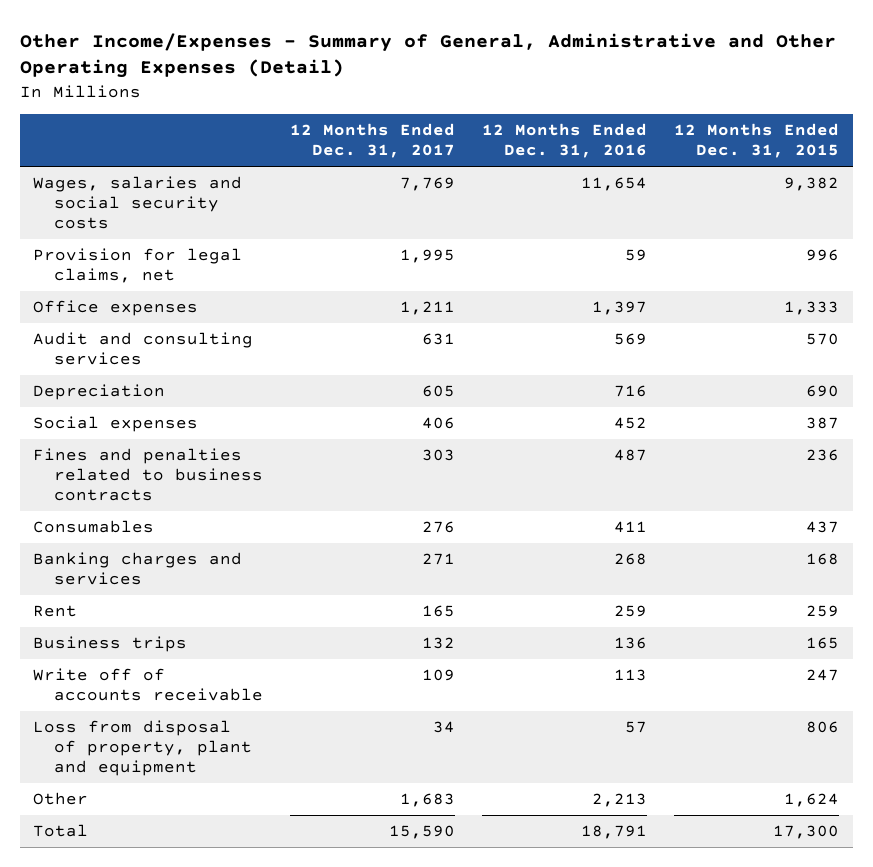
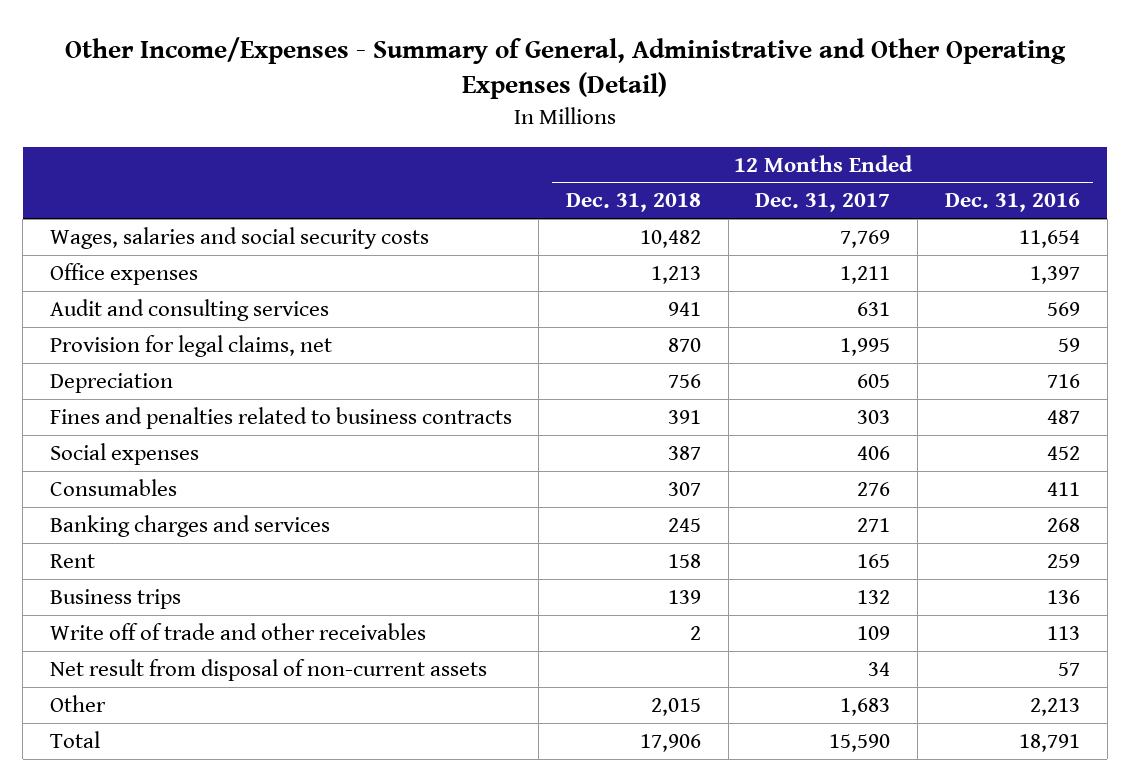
[674,123,840,159] 12 Months Ended Dec. 31, 2015 -> none
none -> [566,193,702,213] Dec. 31, 2018
[33,247,243,284] Provision for legal claims, net -> [49,334,332,357] Provision for legal claims, net
[33,415,199,432] Social expenses -> [49,442,199,465] Social expenses
[33,667,264,702] Write off of accounts receivable -> [49,622,426,640] Write off of trade and other receivables
[33,719,253,777] Loss from disposal of property, plant and equipment -> [49,658,487,681] Net result from disposal of non-current assets

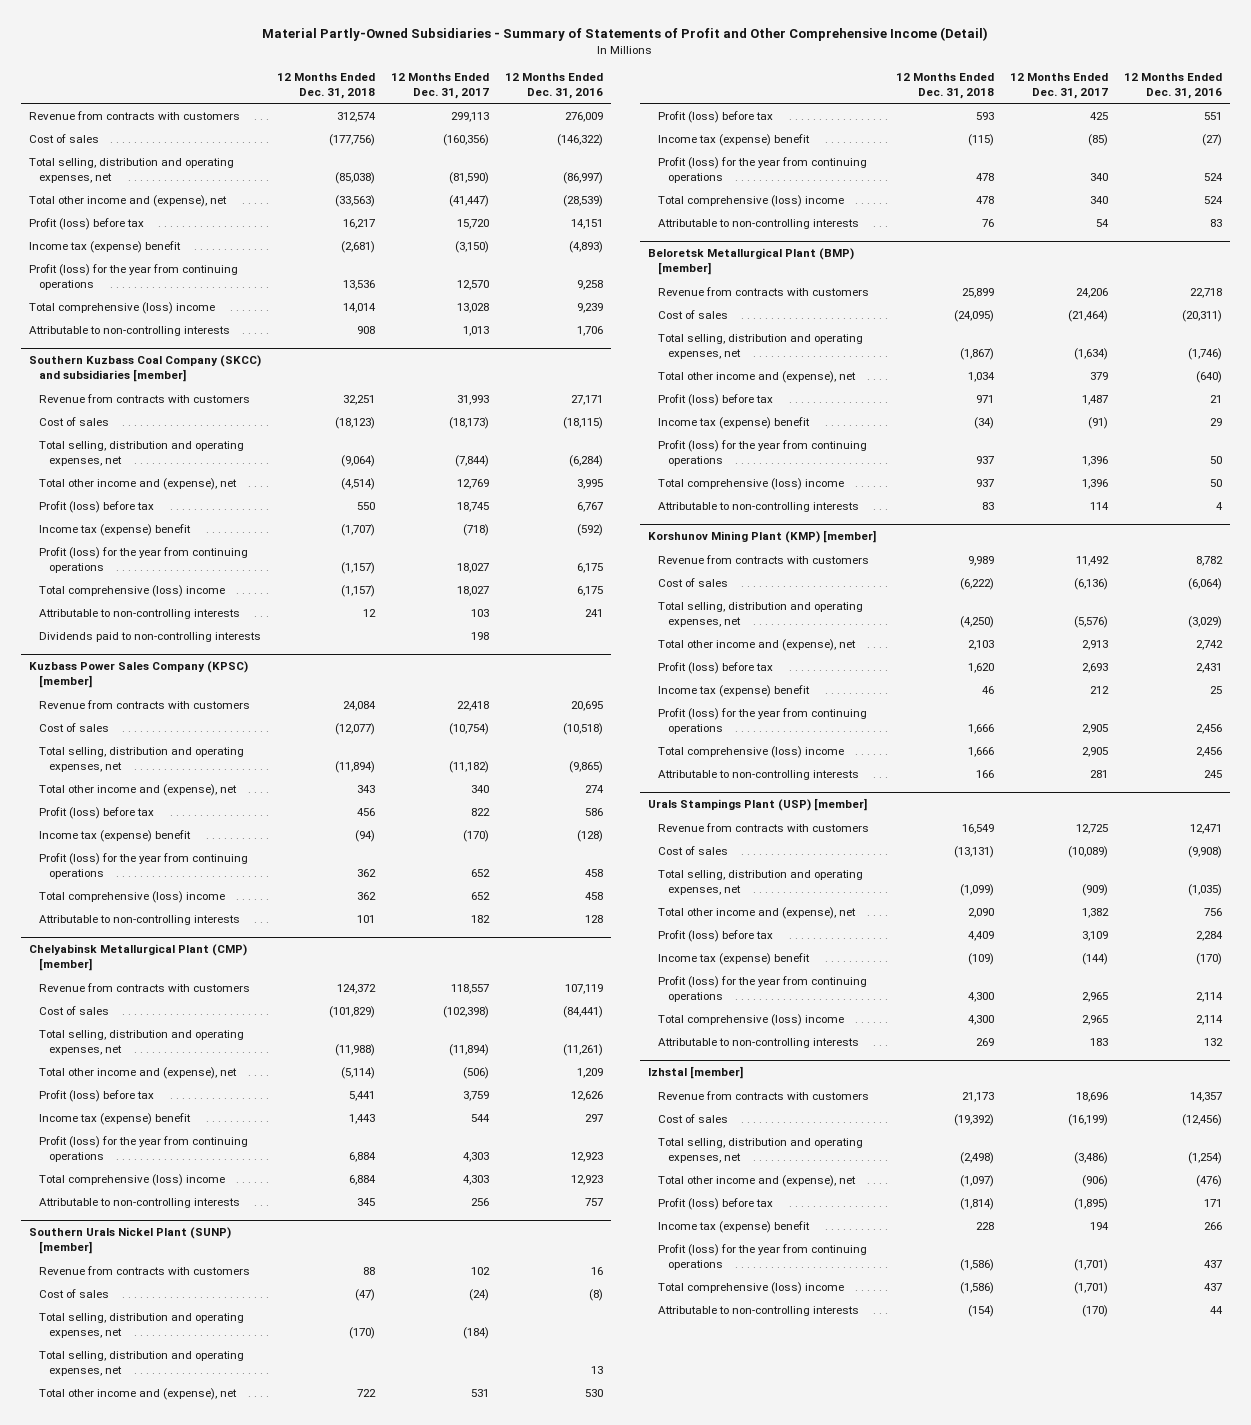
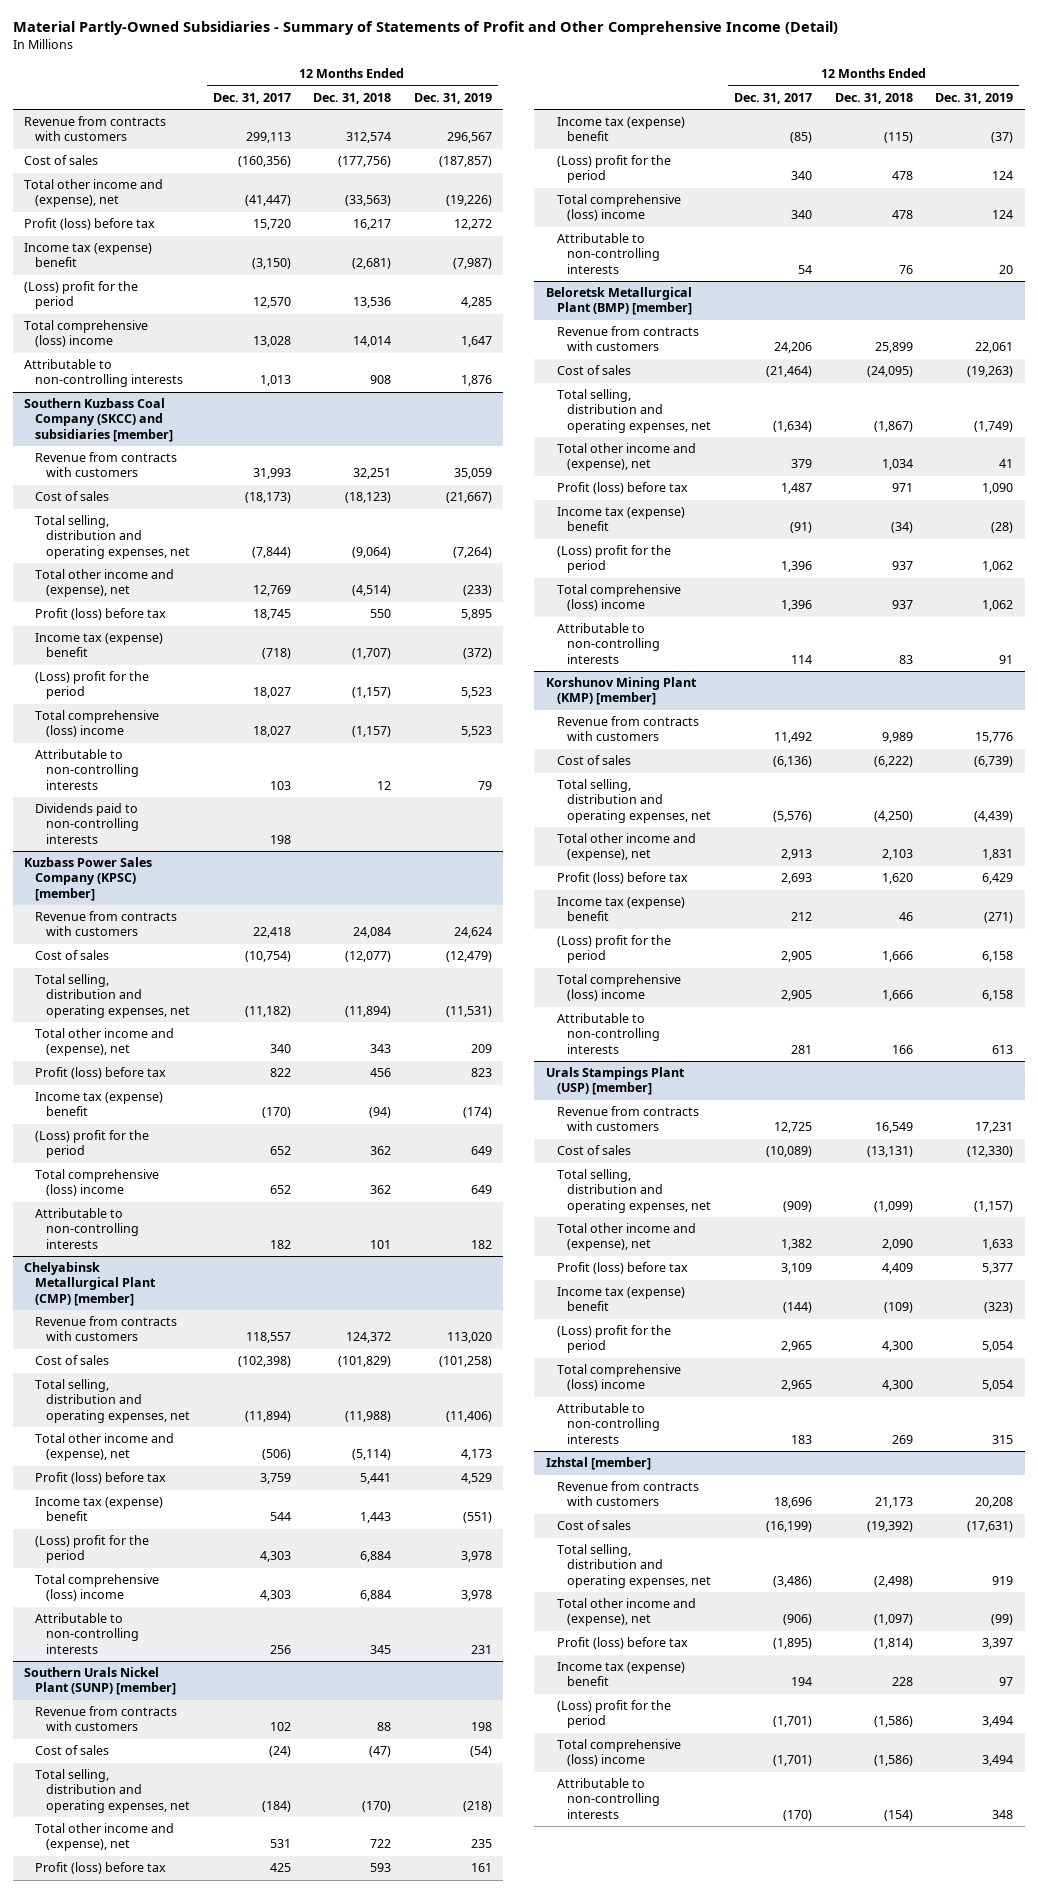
[504,73,603,99] 12 Months Ended Dec. 31, 2016 -> none
none -> [413,92,492,104] Dec. 31, 2019
[28,157,234,183] Total selling, distribution and operating expenses, net -> none
[28,263,238,290] Profit (loss) for the year from continuing operations -> [24,281,139,310] (Loss) profit for the period
[38,546,248,573] Profit (loss) for the year from continuing operations -> [35,671,150,700] (Loss) profit for the period
[38,852,248,879] Profit (loss) for the year from continuing operations -> [35,1130,150,1159] (Loss) profit for the period
[38,1135,248,1162] Profit (loss) for the year from continuing operations -> [35,1535,150,1564] (Loss) profit for the period
[38,1350,244,1376] Total selling, distribution and operating expenses, net -> none
[658,156,868,183] Profit (loss) for the year from continuing operations -> [556,155,671,184] (Loss) profit for the period
[658,439,868,466] Profit (loss) for the year from continuing operations -> [556,545,671,574] (Loss) profit for the period
[658,707,868,734] Profit (loss) for the year from continuing operations -> [556,935,671,964] (Loss) profit for the period
[658,975,868,1002] Profit (loss) for the year from continuing operations -> [556,1325,671,1354] (Loss) profit for the period
[658,1243,868,1270] Profit (loss) for the year from continuing operations -> [556,1700,671,1729] (Loss) profit for the period

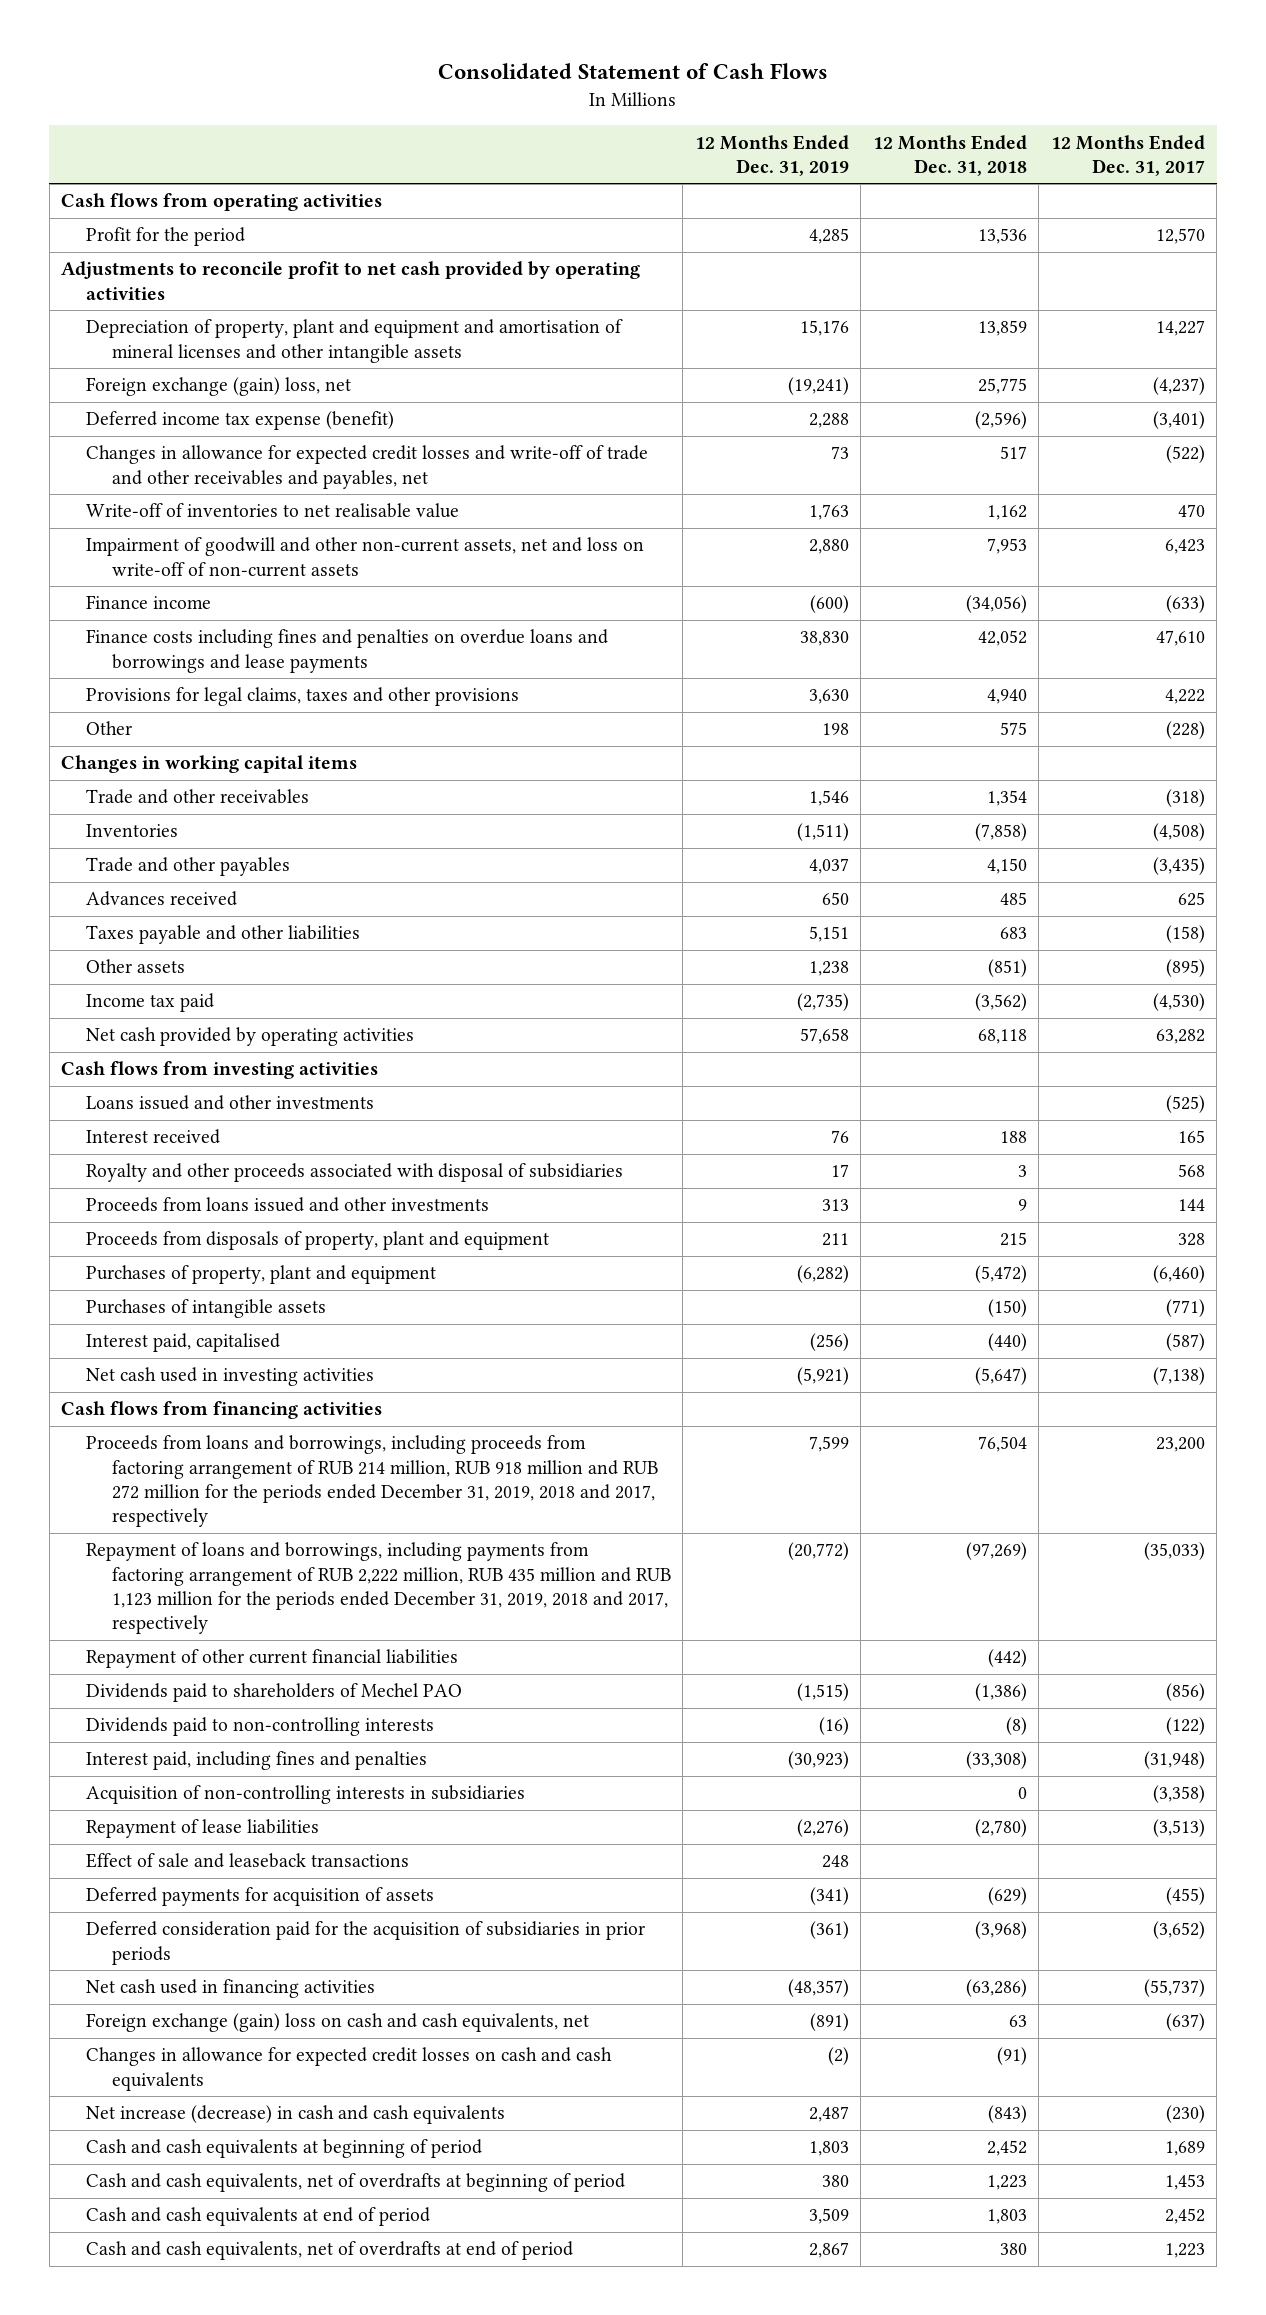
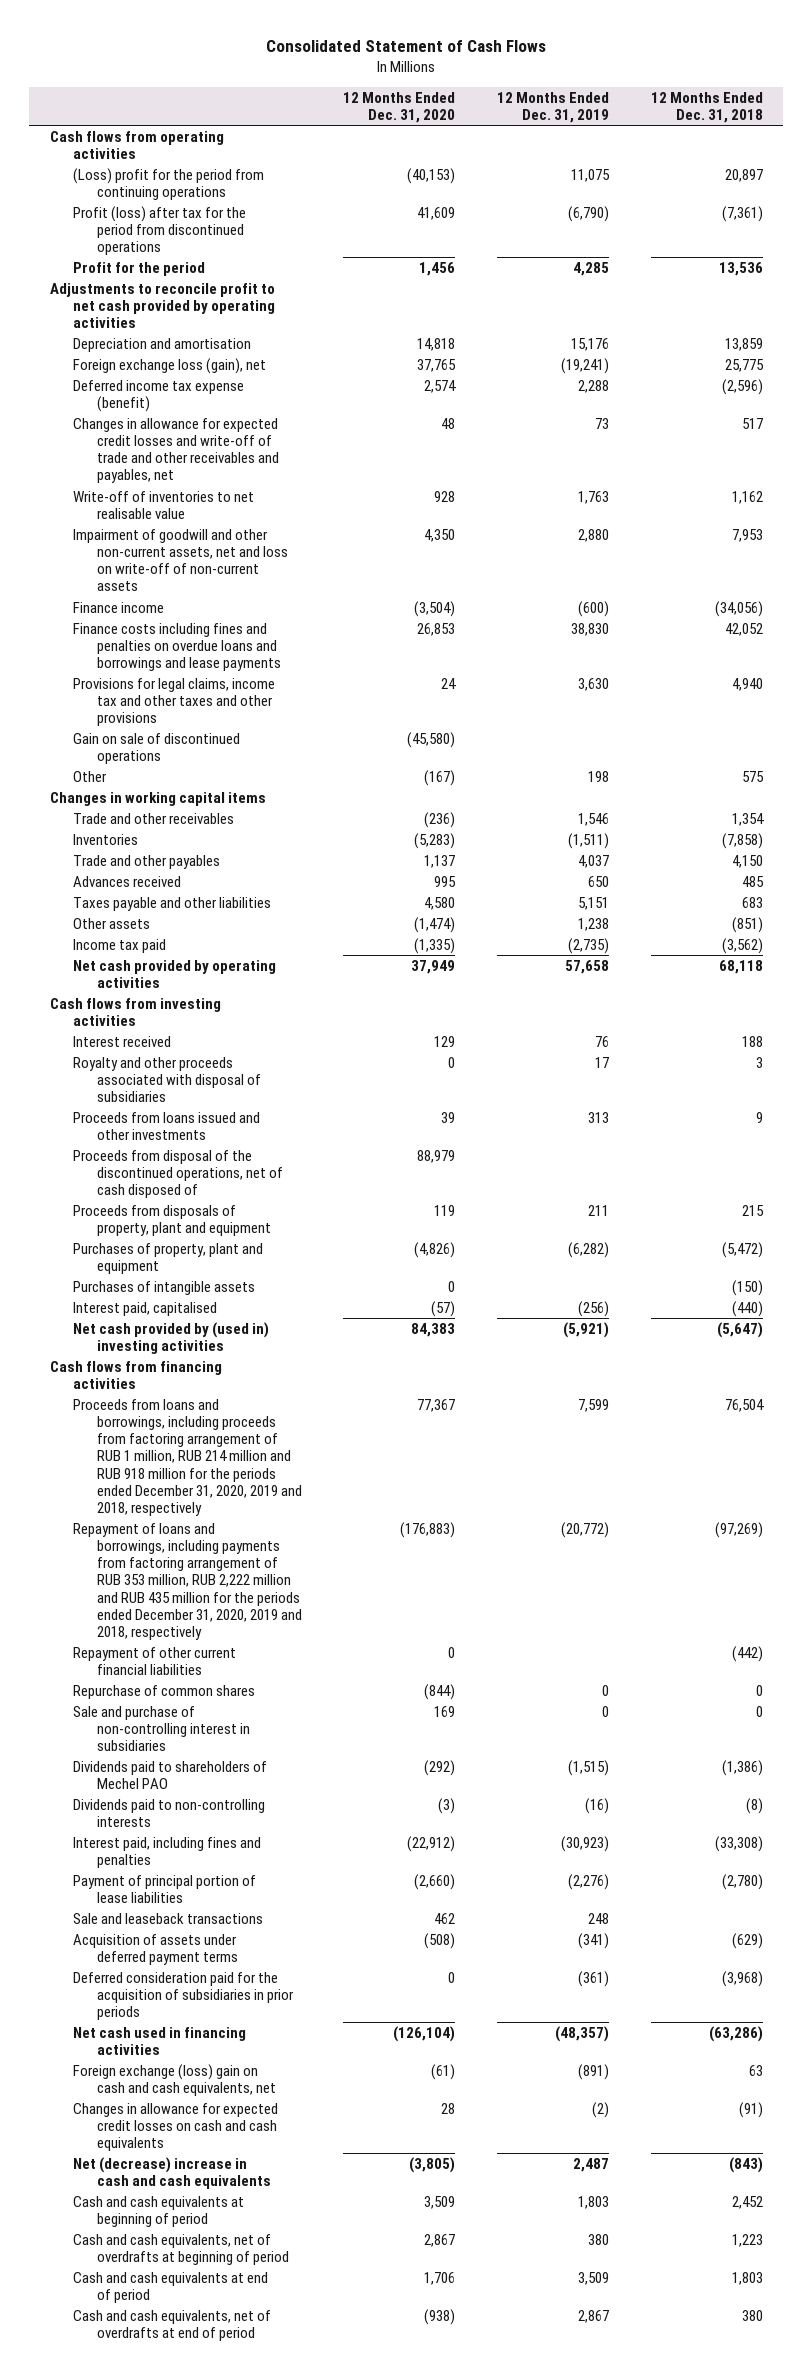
[1050,134,1205,176] 12 Months Ended Dec. 31, 2017 -> none
none -> [343,91,456,124] 12 Months Ended Dec. 31, 2020
none -> [73,167,265,201] (Loss) profit for the period from continuing operations
none -> [73,205,247,256] Profit (loss) after tax for the period from discontinued operations
[86,319,624,363] Depreciation of property, plant and equipment and amortisation of mineral licenses and other intangible assets -> [73,337,252,352] Depreciation and amortisation
[86,377,352,397] Foreign exchange (gain) loss, net -> [73,357,267,374] Foreign exchange loss (gain), net
[86,687,520,707] Provisions for legal claims, taxes and other provisions -> [73,677,276,727] Provisions for legal claims, income tax and other taxes and other provisions
none -> [73,732,241,765] Gain on sale of discontinued operations
[86,1095,375,1111] Loans issued and other investments -> none
none -> [73,1149,283,1199] Proceeds from disposal of the discontinued operations, net of cash disposed of
[86,1367,375,1387] Net cash used in investing activities -> [73,1321,270,1355] Net cash provided by (used in) investing activities
[86,1435,658,1527] Proceeds from loans and borrowings, including proceeds from factoring arrangement of RUB 214 million, RUB 918 million and RUB 272 million for the periods ended December 31, 2019, 2018 and 2017, respectively -> [73,1398,302,1516] Proceeds from loans and borrowings, including proceeds from factoring arrangement of RUB 1 million, RUB 214 million and RUB 918 million for the periods ended December 31, 2020, 2019 and 2018, respectively
[86,1542,671,1634] Repayment of loans and borrowings, including payments from factoring arrangement of RUB 2,222 million, RUB 435 million and RUB 1,123 million for the periods ended December 31, 2019, 2018 and 2017, respectively -> [73,1522,302,1640] Repayment of loans and borrowings, including payments from factoring arrangement of RUB 353 million, RUB 2,222 million and RUB 435 million for the periods ended December 31, 2020, 2019 and 2018, respectively
none -> [73,1684,256,1699] Repurchase of common shares
none -> [73,1705,250,1752] Sale and purchase of non-controlling interest in subsidiaries
[86,1785,526,1805] Acquisition of non-controlling interests in subsidiaries -> none
[86,1819,320,1839] Repayment of lease liabilities -> [73,1874,257,1904] Payment of principal portion of lease liabilities
[86,1853,410,1869] Effect of sale and leaseback transactions -> [73,1912,264,1924] Sale and leaseback transactions
[86,1887,435,1907] Deferred payments for acquisition of assets -> [73,1933,238,1966] Acquisition of assets under deferred payment terms
[86,2013,590,2033] Foreign exchange (gain) loss on cash and cash equivalents, net -> [73,2063,276,2097] Foreign exchange (loss) gain on cash and cash equivalents, net
[86,2105,506,2125] Net increase (decrease) in cash and cash equivalents -> [73,2156,271,2190] Net (decrease) increase in cash and cash equivalents

